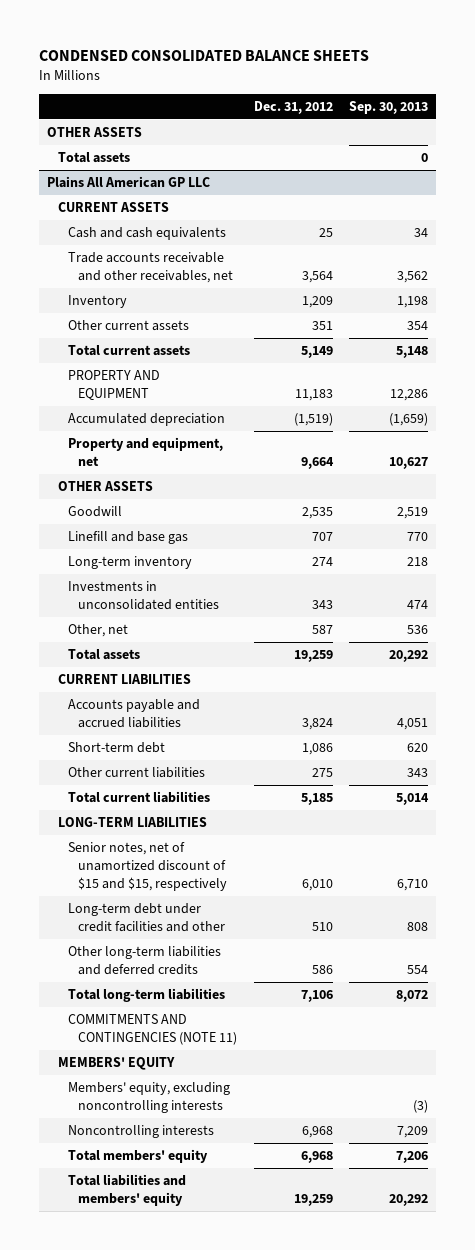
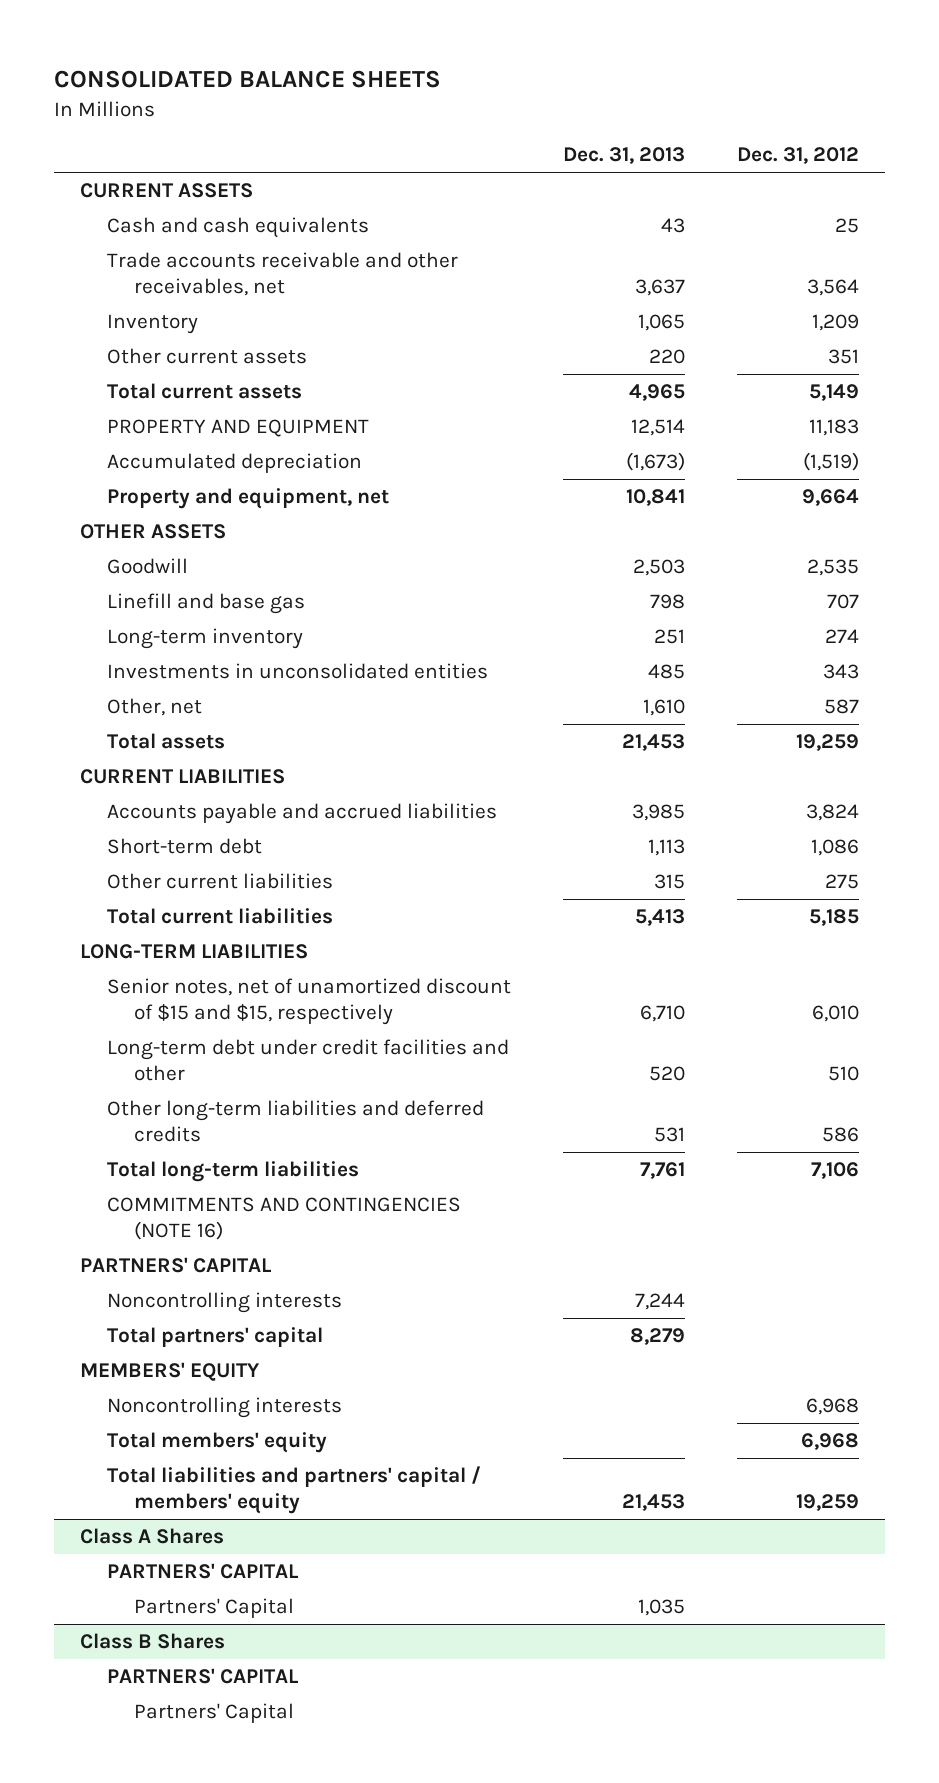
[38,49,369,61] CONDENSED CONSOLIDATED BALANCE SHEETS -> [53,69,441,88] CONSOLIDATED BALANCE SHEETS
[349,100,429,114] Sep. 30, 2013 -> none
none -> [563,147,686,165] Dec. 31, 2013
[47,127,143,138] OTHER ASSETS -> none
[57,152,130,164] Total assets -> none
[47,176,211,189] Plains All American GP LLC -> none
[67,1014,238,1046] COMMITMENTS AND CONTINGENCIES (NOTE 11) -> [106,1197,461,1241] COMMITMENTS AND CONTINGENCIES (NOTE 16)
none -> [80,1257,273,1274] PARTNERS' CAPITAL
none -> [106,1292,342,1314] Noncontrolling interests
none -> [106,1327,323,1348] Total partners' capital
[67,1082,230,1114] Members' equity, excluding noncontrolling interests -> none
[67,1174,186,1207] Total liabilities and members' equity -> [106,1466,481,1515] Total liabilities and partners' capital / members' equity
none -> [80,1528,225,1545] Class A Shares
none -> [106,1563,299,1580] PARTNERS' CAPITAL
none -> [133,1598,294,1619] Partners' Capital
none -> [80,1633,226,1650] Class B Shares
none -> [106,1668,299,1685] PARTNERS' CAPITAL
none -> [133,1703,294,1724] Partners' Capital

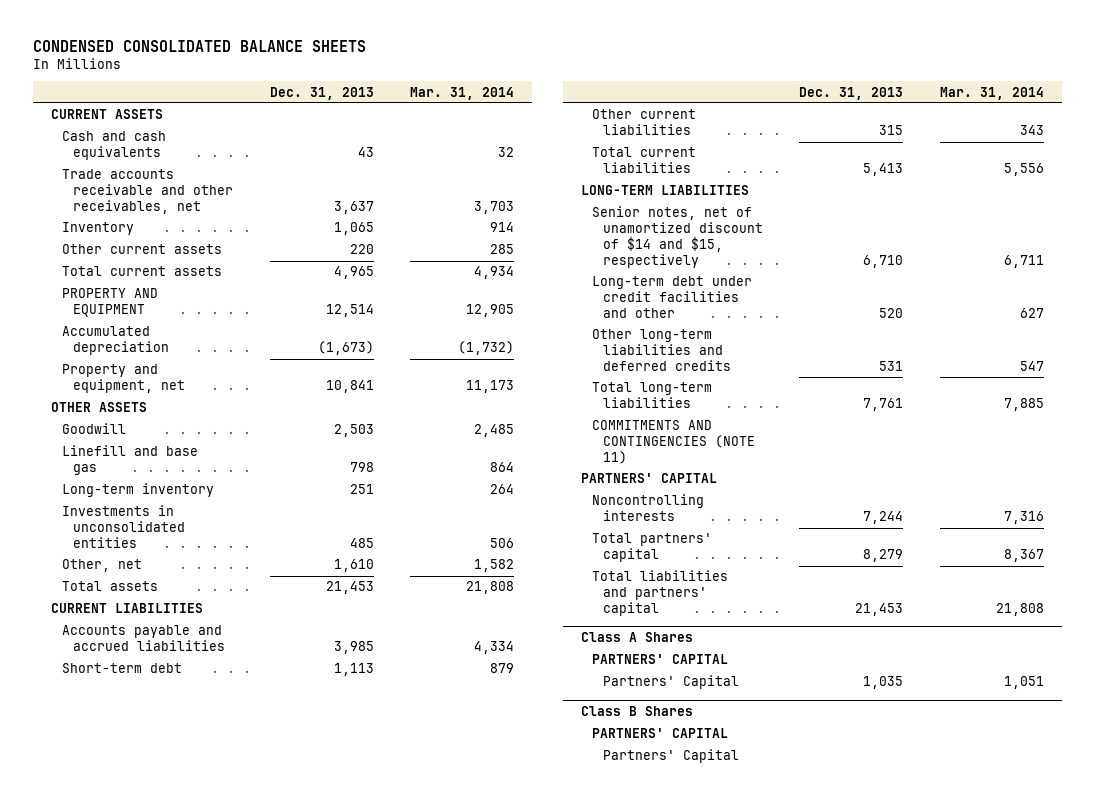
[53,69,441,88] CONSOLIDATED BALANCE SHEETS -> [32,40,366,53] CONDENSED CONSOLIDATED BALANCE SHEETS
[737,147,860,165] Dec. 31, 2012 -> none
none -> [409,86,514,100] Mar. 31, 2014
[106,978,511,1026] Senior notes, net of unamortized discount of $15 and $15, respectively -> [592,206,764,269] Senior notes, net of unamortized discount of $14 and $15, respectively
[106,1197,461,1241] COMMITMENTS AND CONTINGENCIES (NOTE 16) -> [592,420,756,465] COMMITMENTS AND CONTINGENCIES (NOTE 11)
[80,1362,261,1382] MEMBERS' EQUITY -> none
[106,1397,342,1419] Noncontrolling interests -> none
[106,1432,327,1454] Total members' equity -> none
[106,1466,481,1515] Total liabilities and partners' capital / members' equity -> [592,570,729,617] Total liabilities and partners' capital

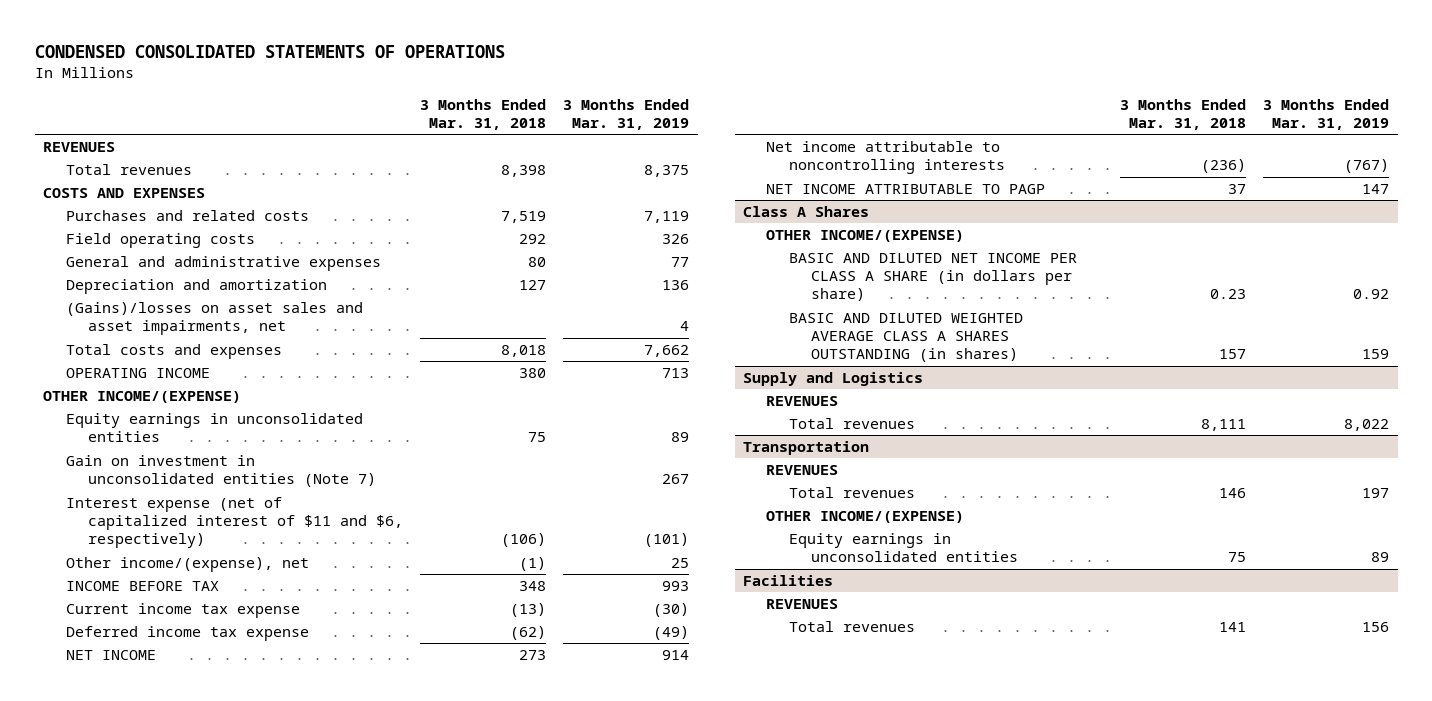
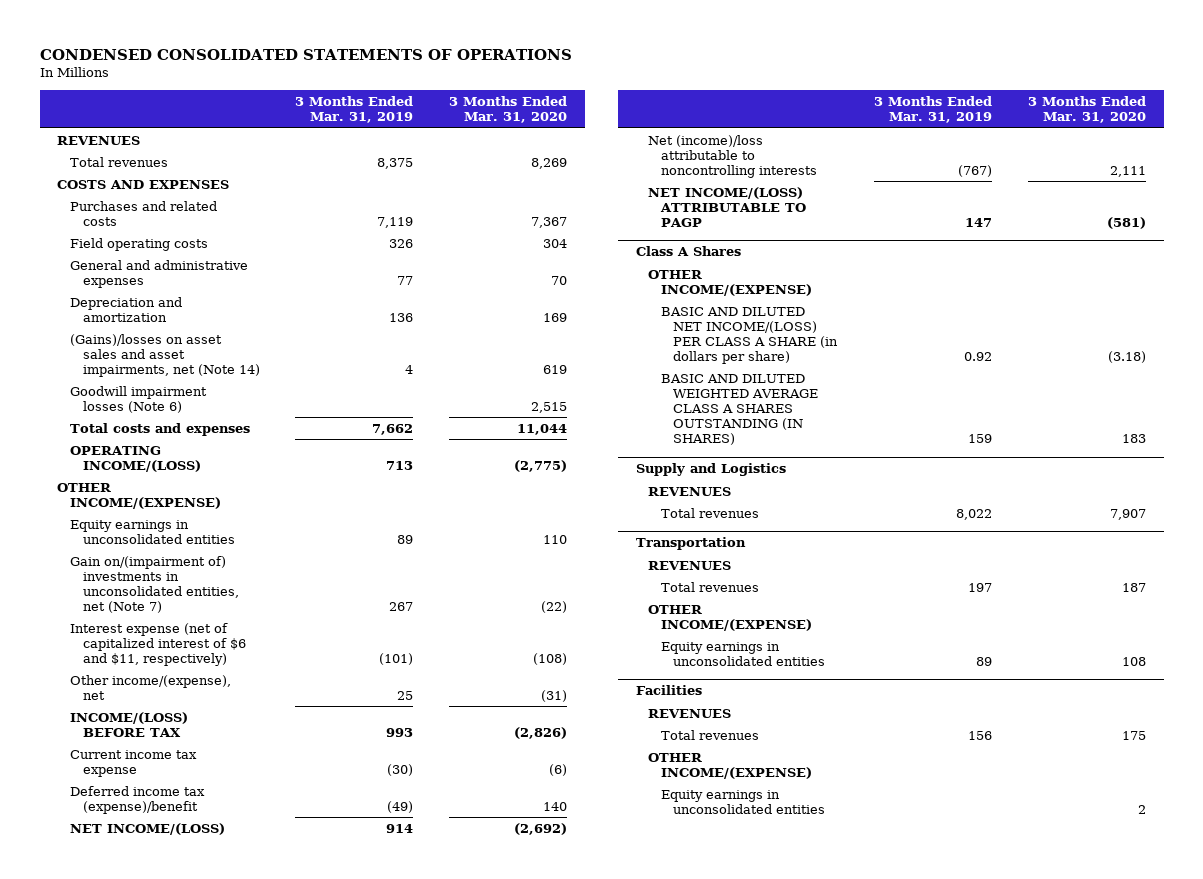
[420,98,547,130] 3 Months Ended Mar. 31, 2018 -> none
none -> [449,96,568,124] 3 Months Ended Mar. 31, 2020
[65,302,363,336] (Gains)/losses on asset sales and asset impairments, net -> [70,333,260,378] (Gains)/losses on asset sales and asset impairments, net (Note 14)
none -> [70,385,208,413] Goodwill impairment losses (Note 6)
[65,368,210,379] OPERATING INCOME -> [70,445,201,472] OPERATING INCOME/(LOSS)
[65,455,377,488] Gain on investment in unconsolidated entities (Note 7) -> [70,555,239,614] Gain on/(impairment of) investments in unconsolidated entities, net (Note 7)
[65,497,404,549] Interest expense (net of capitalized interest of $11 and $6, respectively) -> [70,622,246,667] Interest expense (net of capitalized interest of $6 and $11, respectively)
[65,581,219,592] INCOME BEFORE TAX -> [70,711,189,737] INCOME/(LOSS) BEFORE TAX
[65,626,309,642] Deferred income tax expense -> [70,785,206,814] Deferred income tax (expense)/benefit
[65,650,156,661] NET INCOME -> [70,822,226,835] NET INCOME/(LOSS)
[765,141,1005,175] Net income attributable to noncontrolling interests -> [648,134,817,179] Net (income)/loss attributable to noncontrolling interests
[765,184,1045,195] NET INCOME ATTRIBUTABLE TO PAGP -> [648,186,806,228] NET INCOME/(LOSS) ATTRIBUTABLE TO PAGP
[788,253,1077,302] BASIC AND DILUTED NET INCOME PER CLASS A SHARE (in dollars per share) -> [660,306,839,365] BASIC AND DILUTED NET INCOME/(LOSS) PER CLASS A SHARE (in dollars per share)
[788,313,1023,363] BASIC AND DILUTED WEIGHTED AVERAGE CLASS A SHARES OUTSTANDING (in shares) -> [660,373,819,446] BASIC AND DILUTED WEIGHTED AVERAGE CLASS A SHARES OUTSTANDING (IN SHARES)
none -> [648,752,812,779] OTHER INCOME/(EXPENSE)
none -> [660,789,826,814] Equity earnings in unconsolidated entities

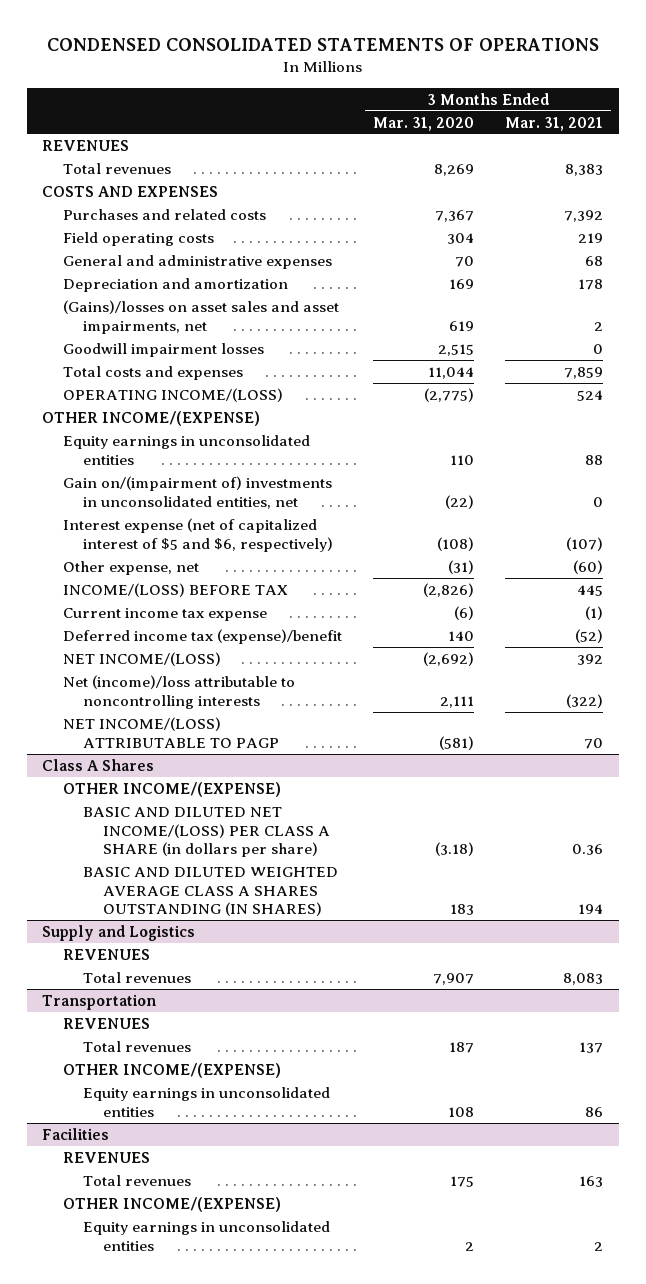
[295,96,414,124] 3 Months Ended Mar. 31, 2019 -> none
none -> [505,116,604,131] Mar. 31, 2021
[70,333,260,378] (Gains)/losses on asset sales and asset impairments, net (Note 14) -> [62,299,339,334] (Gains)/losses on asset sales and asset impairments, net
[70,385,208,413] Goodwill impairment losses (Note 6) -> [62,342,264,357] Goodwill impairment losses
[70,555,239,614] Gain on/(impairment of) investments in unconsolidated entities, net (Note 7) -> [62,475,332,509] Gain on/(impairment of) investments in unconsolidated entities, net
[70,622,246,667] Interest expense (net of capitalized interest of $6 and $11, respectively) -> [62,517,333,552] Interest expense (net of capitalized interest of $5 and $6, respectively)
[70,674,232,700] Other income/(expense), net -> [62,560,199,575] Other expense, net

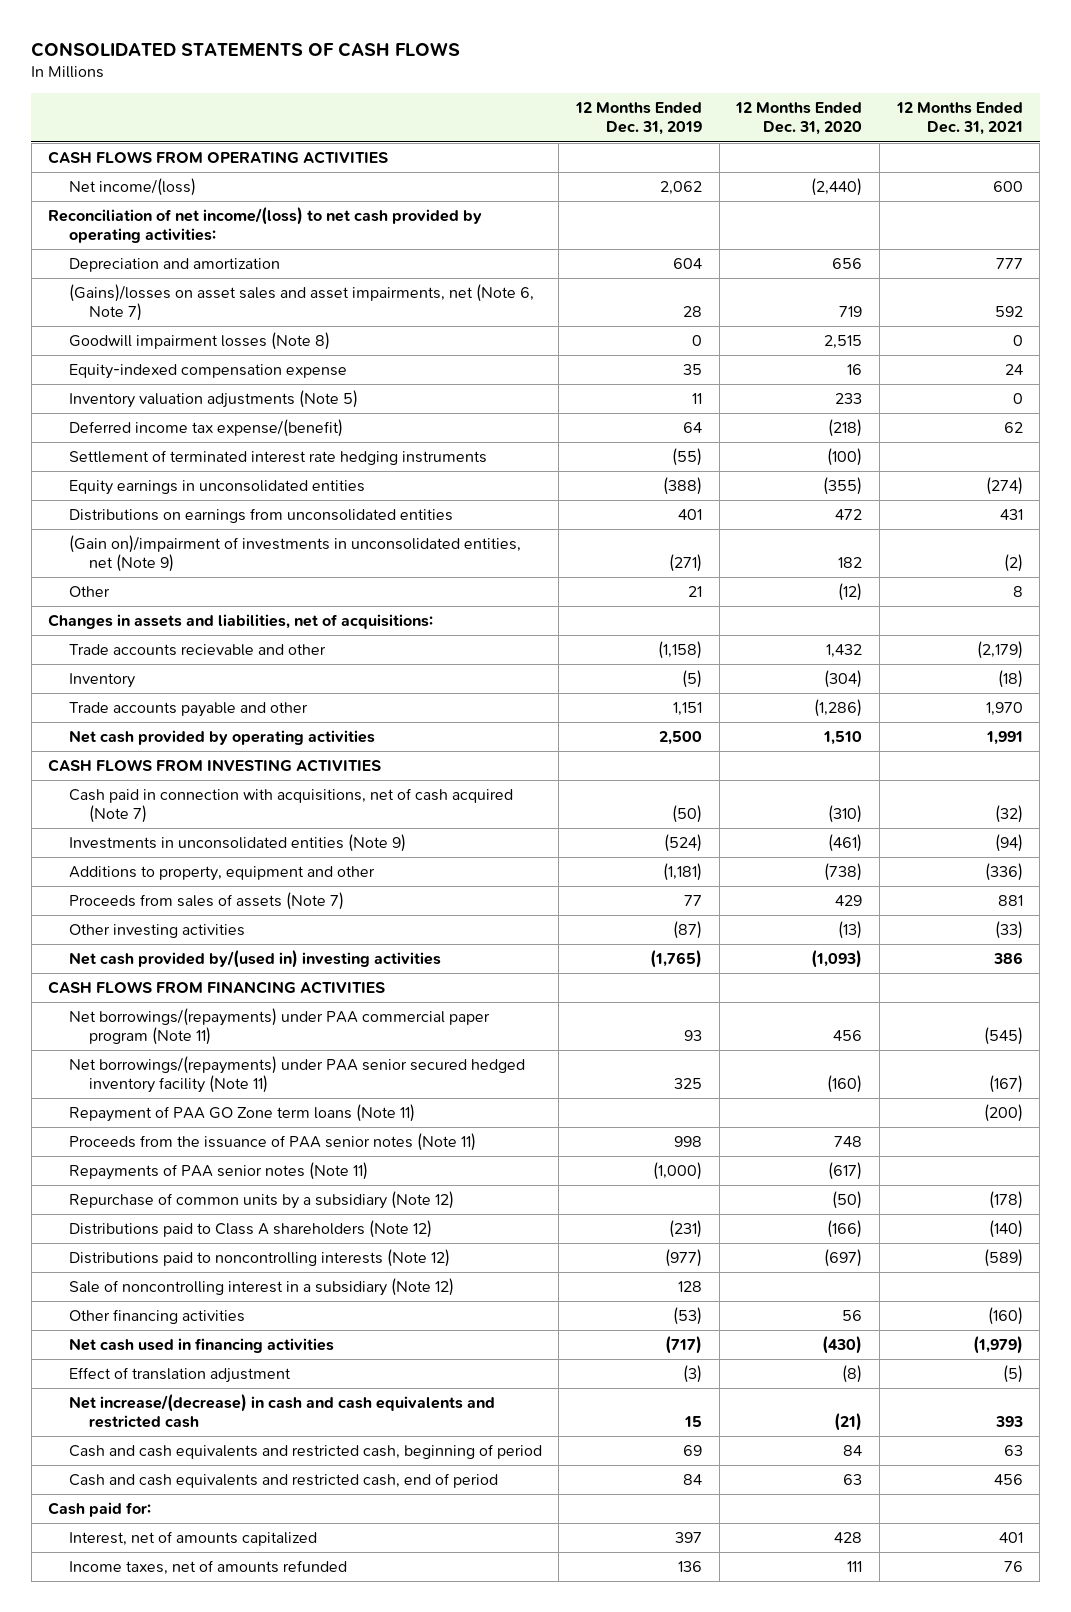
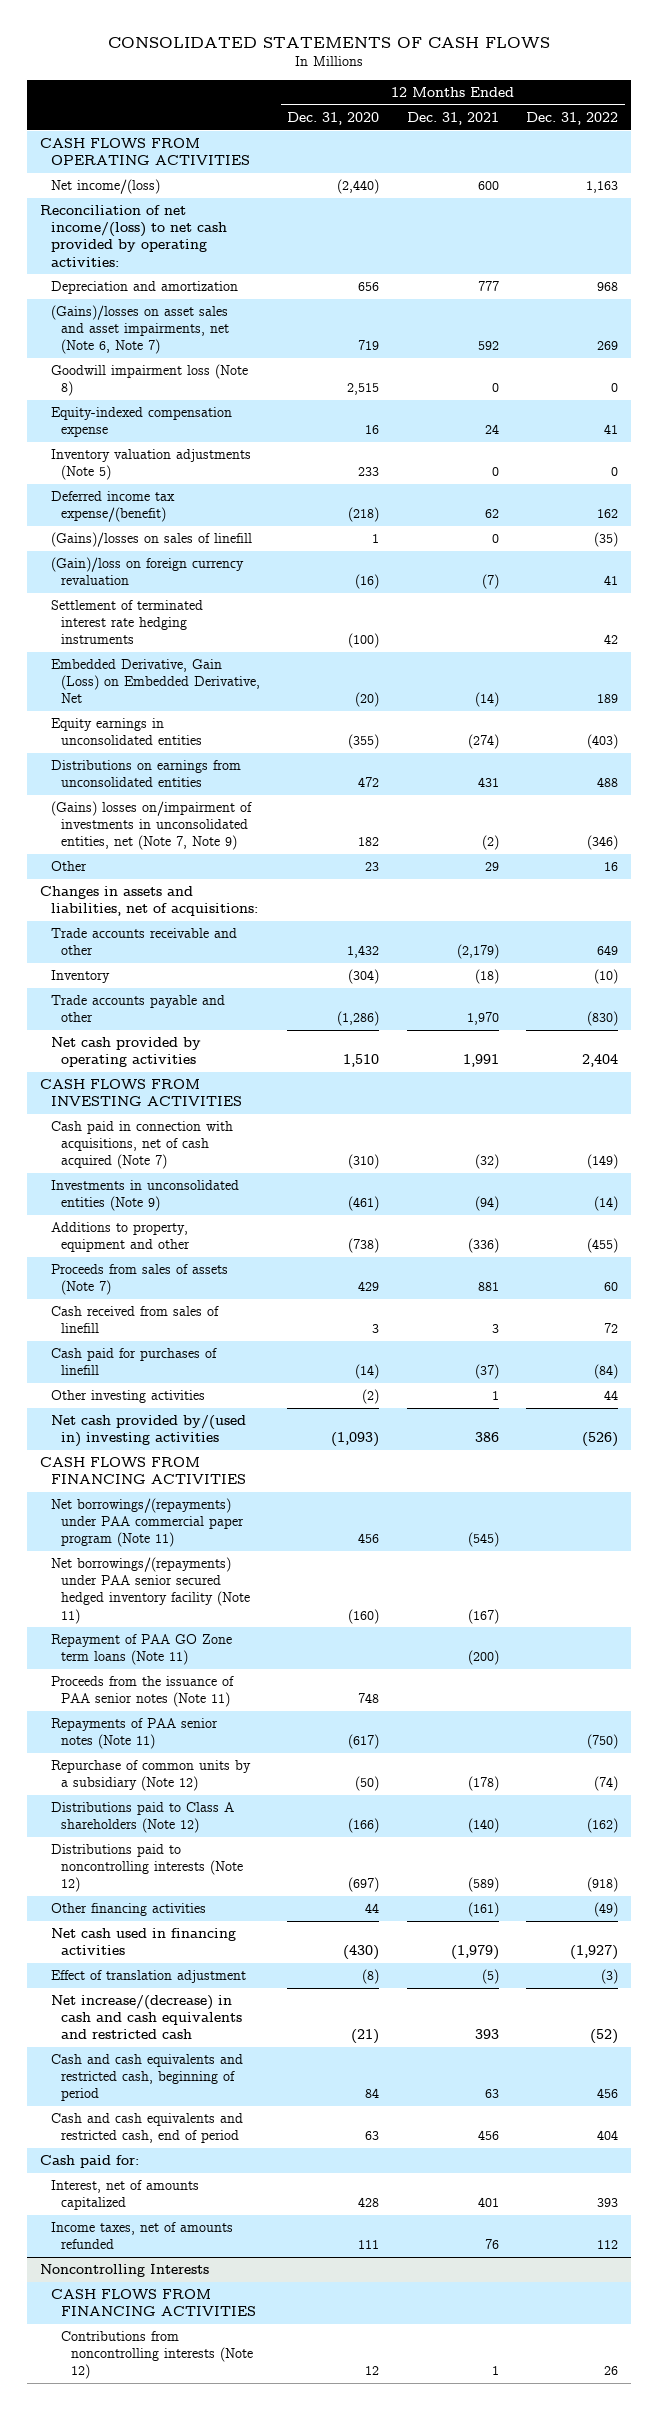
[575,102,703,136] 12 Months Ended Dec. 31, 2019 -> none
none -> [525,111,618,125] Dec. 31, 2022
[68,332,330,351] Goodwill impairment losses (Note 8) -> [50,364,248,397] Goodwill impairment loss (Note 8)
none -> [50,532,252,548] (Gains)/losses on sales of linefill
none -> [50,557,244,586] (Gain)/loss on foreign currency revaluation
none -> [50,659,261,704] Embedded Derivative, Gain (Loss) on Embedded Derivative, Net
[68,535,521,573] (Gain on)/impairment of investments in unconsolidated entities, net (Note 9) -> [50,801,252,851] (Gains) losses on/impairment of investments in unconsolidated entities, net (Note 7, Note 9)
[838,583,863,602] (12) -> [365,862,380,872] 23
[1012,586,1023,598] 8 -> [484,862,499,872] 29
[68,644,326,657] Trade accounts recievable and other -> [50,928,237,956] Trade accounts receivable and other
none -> [50,1306,219,1334] Cash received from sales of linefill
none -> [50,1348,217,1376] Cash paid for purchases of linefill
[838,921,863,940] (13) -> [362,1389,380,1405] (2)
[994,921,1023,940] (33) -> [491,1391,499,1401] 1
[68,1278,454,1297] Sale of noncontrolling interest in a subsidiary (Note 12) -> none
[842,1310,863,1322] 56 -> [365,1903,380,1914] 44
[987,1307,1023,1326] (160) -> [467,1902,499,1918] (161)
none -> [40,2264,210,2278] Noncontrolling Interests
none -> [50,2289,257,2317] CASH FLOWS FROM FINANCING ACTIVITIES
none -> [61,2331,254,2380] Contributions from noncontrolling interests (Note 12)

